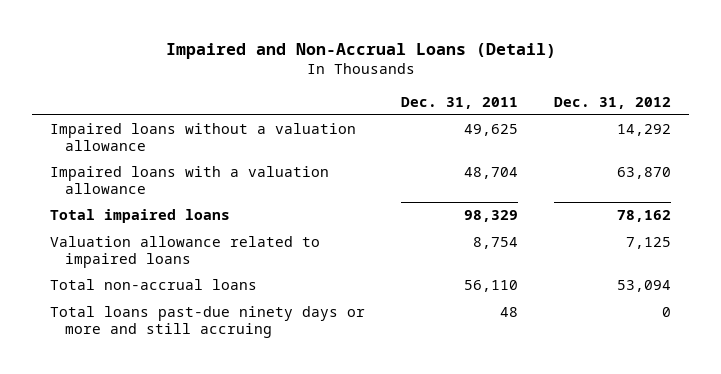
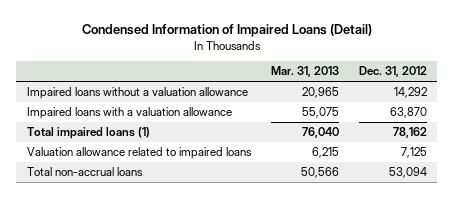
[165,42,556,59] Impaired and Non-Accrual Loans (Detail) -> [81,24,372,38] Condensed Information of Impaired Loans (Detail)
[401,96,519,109] Dec. 31, 2011 -> none
none -> [270,66,339,78] Mar. 31, 2013
[50,209,231,224] Total impaired loans -> [26,127,150,140] Total impaired loans (1)
[50,306,366,339] Total loans past-due ninety days or more and still accruing -> none

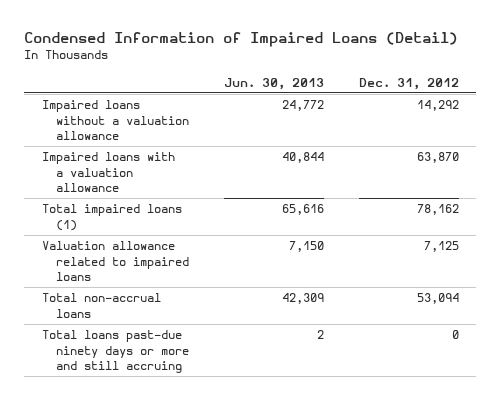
[270,66,339,78] Mar. 31, 2013 -> none
none -> [224,77,325,90] Jun. 30, 2013
none -> [41,330,190,374] Total loans past-due ninety days or more and still accruing

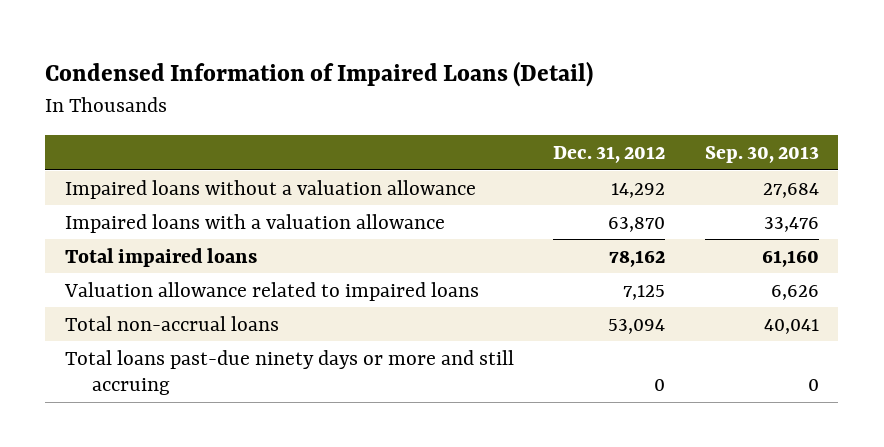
[224,77,325,90] Jun. 30, 2013 -> none
none -> [704,146,819,164] Sep. 30, 2013
[41,204,182,231] Total impaired loans (1) -> [64,247,257,267] Total impaired loans

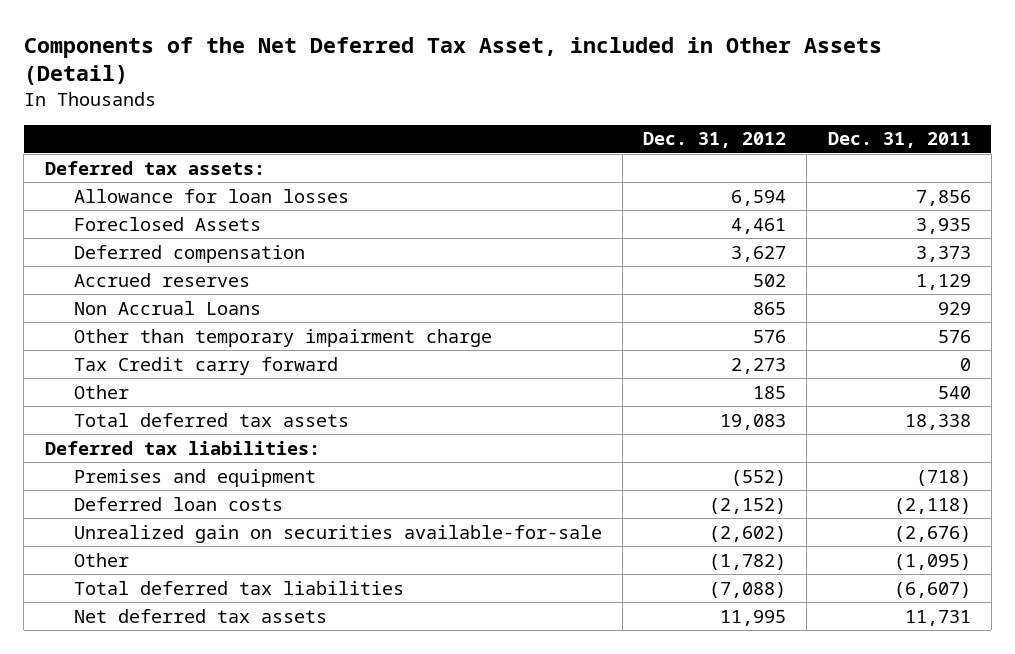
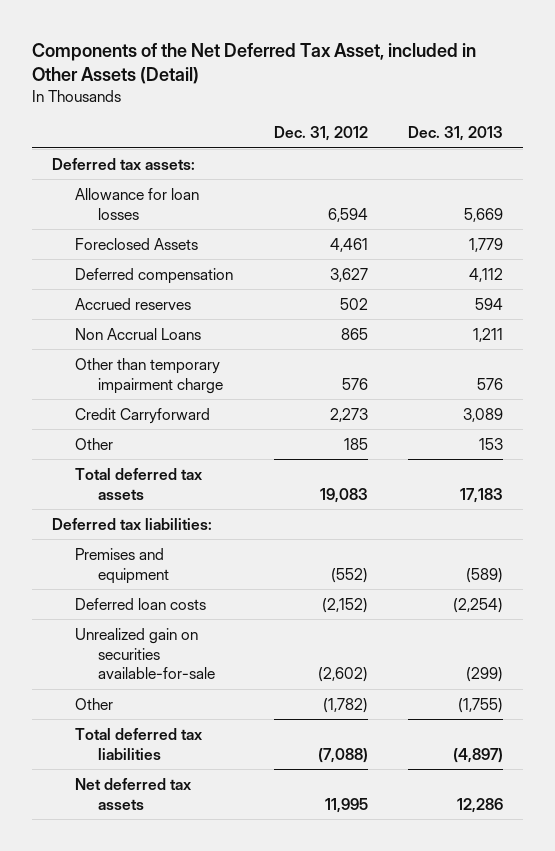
[827,132,971,149] Dec. 31, 2011 -> none
none -> [407,126,503,142] Dec. 31, 2013
[73,356,338,375] Tax Credit carry forward -> [75,407,211,424] Credit Carryforward

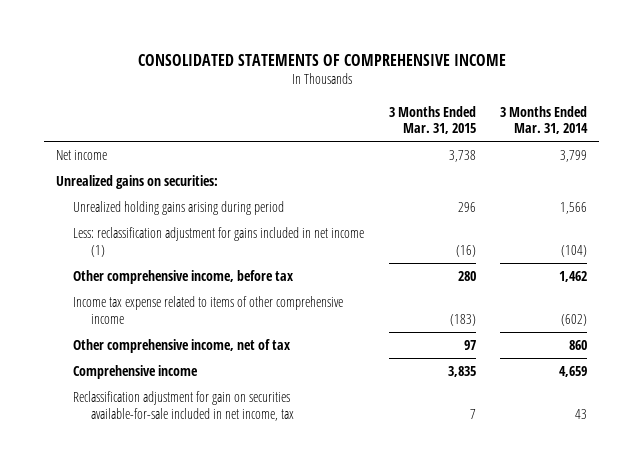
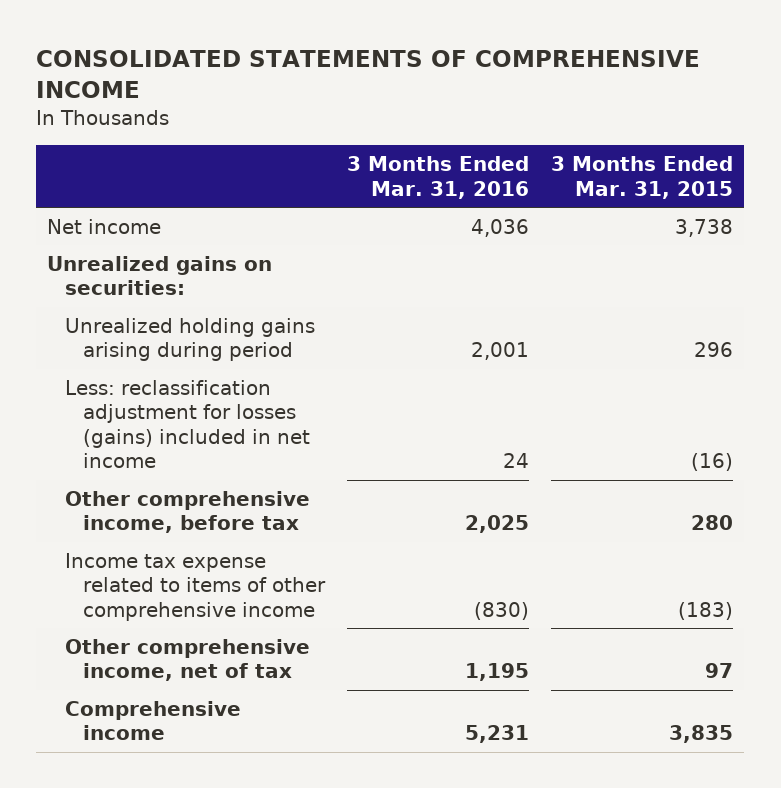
[500,105,589,135] 3 Months Ended Mar. 31, 2014 -> none
none -> [347,156,530,199] 3 Months Ended Mar. 31, 2016
[73,227,365,257] Less: reclassification adjustment for gains included in net income (1) -> [65,379,310,469] Less: reclassification adjustment for losses (gains) included in net income
[73,391,294,421] Reclassification adjustment for gain on securities available-for-sale included in net income, tax -> none

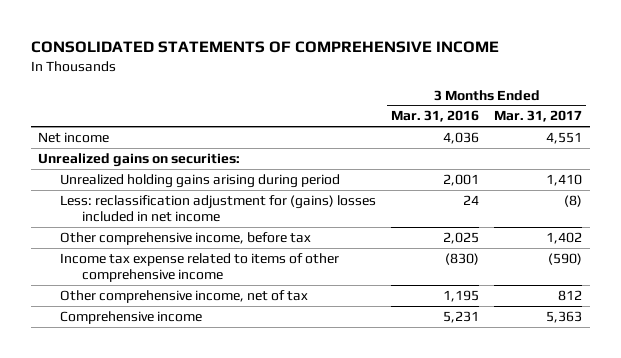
[551,156,734,199] 3 Months Ended Mar. 31, 2015 -> none
none -> [494,110,583,123] Mar. 31, 2017
[65,379,310,469] Less: reclassification adjustment for losses (gains) included in net income -> [60,194,377,222] Less: reclassification adjustment for (gains) losses included in net income

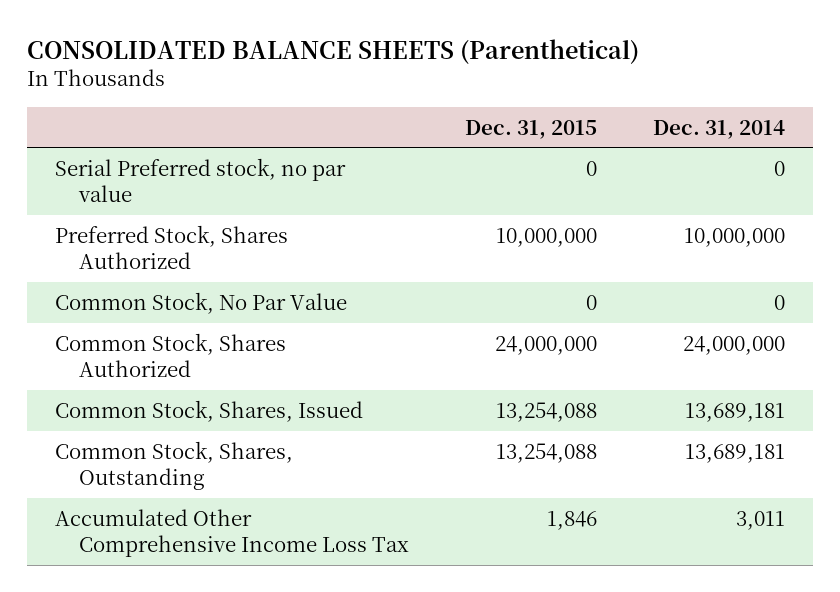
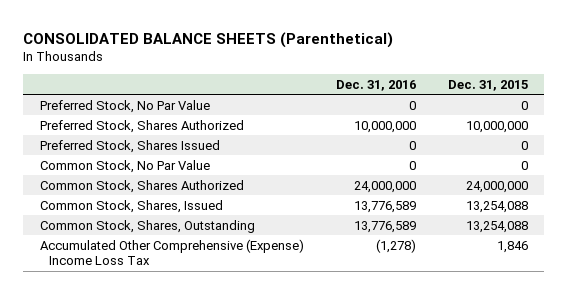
[652,119,785,139] Dec. 31, 2014 -> none
none -> [335,79,416,91] Dec. 31, 2016
[54,157,346,202] Serial Preferred stock, no par value -> [39,99,210,113] Preferred Stock, No Par Value
none -> [39,139,220,153] Preferred Stock, Shares Issued
[54,508,409,557] Accumulated Other Comprehensive Income Loss Tax -> [39,238,304,265] Accumulated Other Comprehensive (Expense) Income Loss Tax

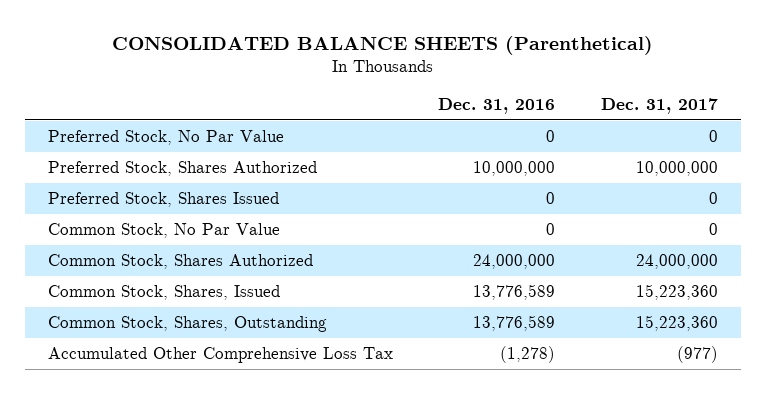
[447,79,528,91] Dec. 31, 2015 -> none
none -> [601,97,719,114] Dec. 31, 2017
[39,238,304,265] Accumulated Other Comprehensive (Expense) Income Loss Tax -> [47,347,393,364] Accumulated Other Comprehensive Loss Tax

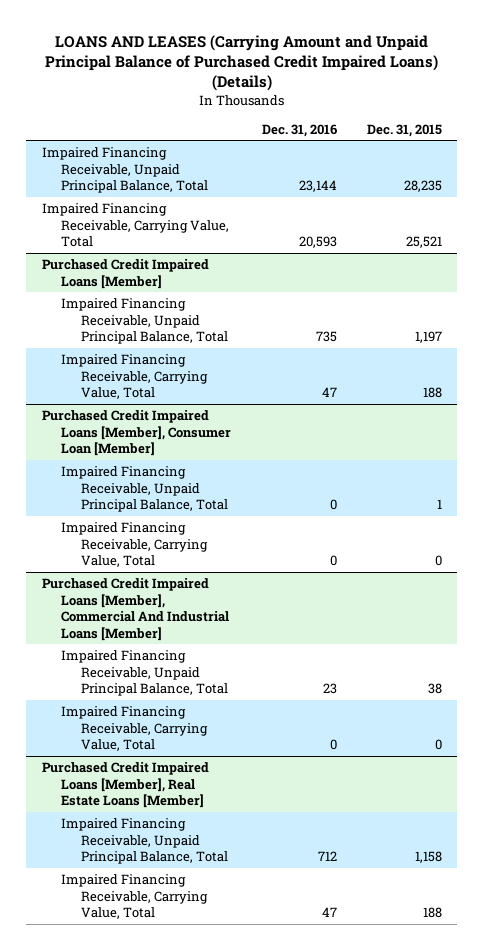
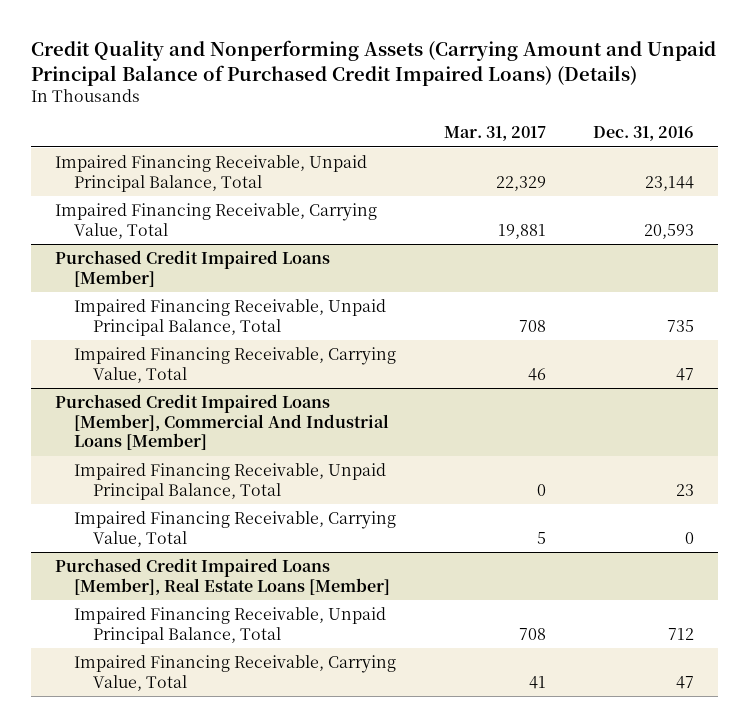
[44,34,438,92] LOANS AND LEASES (Carrying Amount and Unpaid Principal Balance of Purchased Credit Impaired Loans) (Details) -> [31,40,717,86] Credit Quality and Nonperforming Assets (Carrying Amount and Unpaid Principal Balance of Purchased Credit Impaired Loans) (Details)
[367,123,443,137] Dec. 31, 2015 -> none
none -> [443,126,546,142] Mar. 31, 2017
[41,409,232,457] Purchased Credit Impaired Loans [Member], Consumer Loan [Member] -> none
[61,465,229,513] Impaired Financing Receivable, Unpaid Principal Balance, Total -> none
[61,521,209,568] Impaired Financing Receivable, Carrying Value, Total -> none

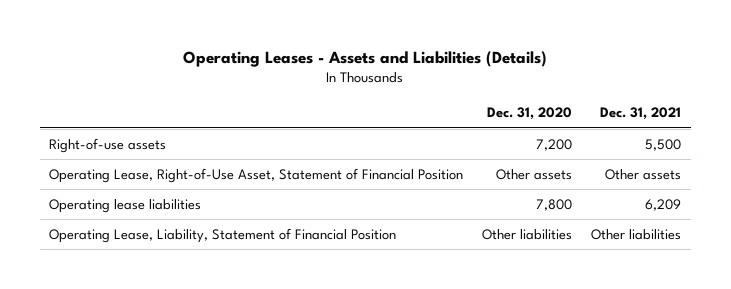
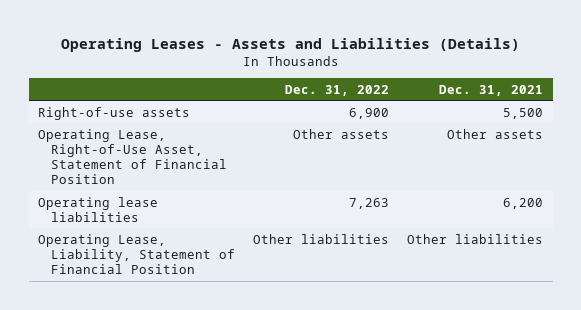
[487,107,573,121] Dec. 31, 2020 -> none
none -> [285,84,390,96] Dec. 31, 2022
[645,199,682,212] 6,209 -> [503,197,544,209] 6,200

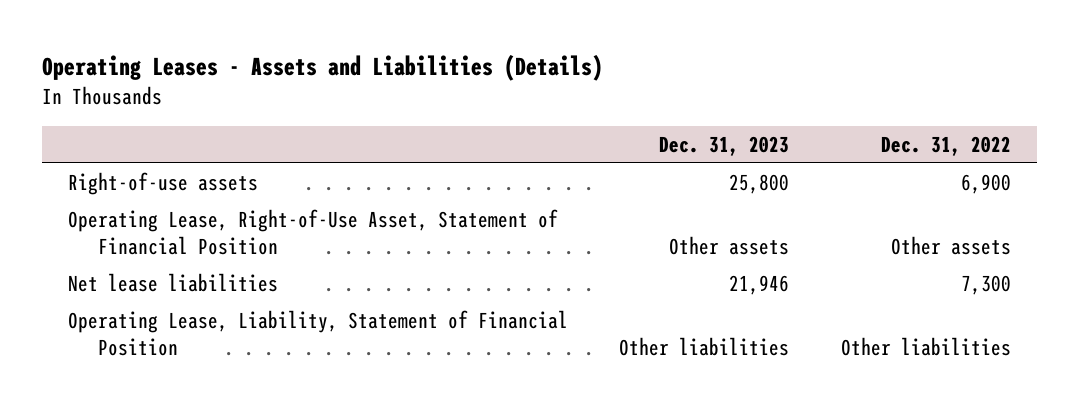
[439,84,544,96] Dec. 31, 2021 -> none
none -> [659,135,790,156] Dec. 31, 2023
[38,196,159,222] Operating lease liabilities -> [67,273,278,293] Net lease liabilities
[349,197,390,209] 7,263 -> [960,275,1011,296] 7,300

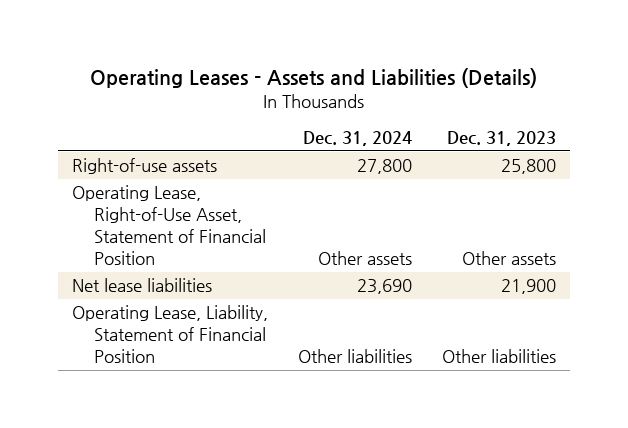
[880,135,1011,156] Dec. 31, 2022 -> none
none -> [302,131,412,147] Dec. 31, 2024
[729,275,790,296] 21,946 -> [500,279,556,295] 21,900

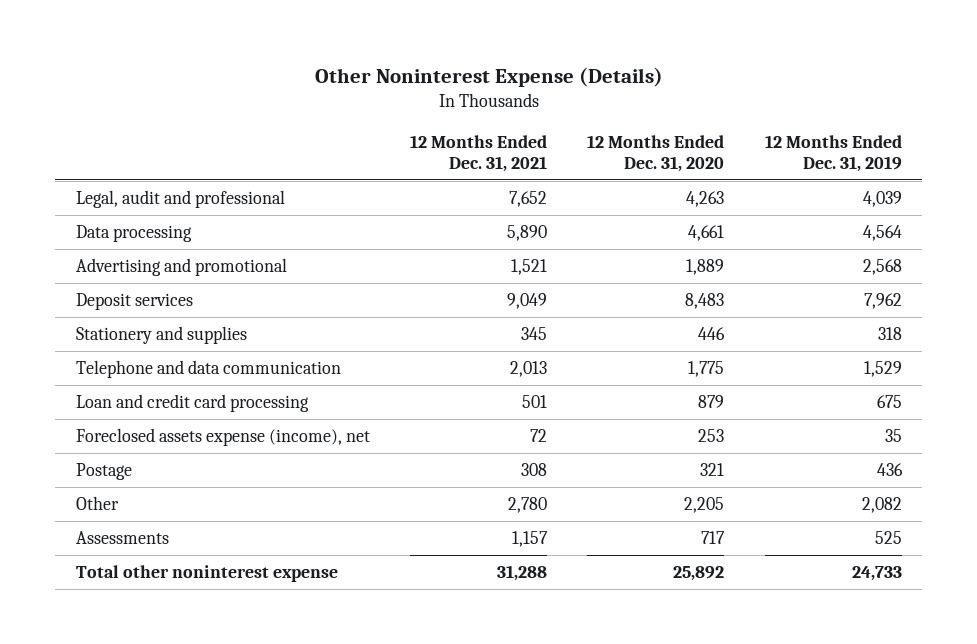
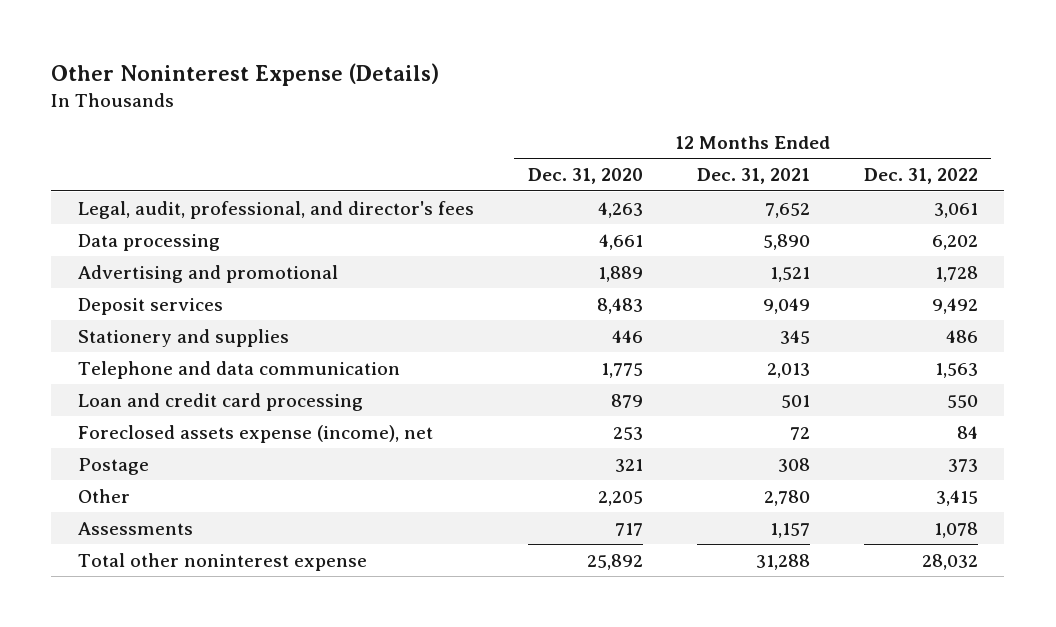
[764,134,902,173] 12 Months Ended Dec. 31, 2019 -> none
none -> [863,168,978,185] Dec. 31, 2022
[75,189,285,208] Legal, audit and professional -> [78,200,475,219] Legal, audit, professional, and director's fees

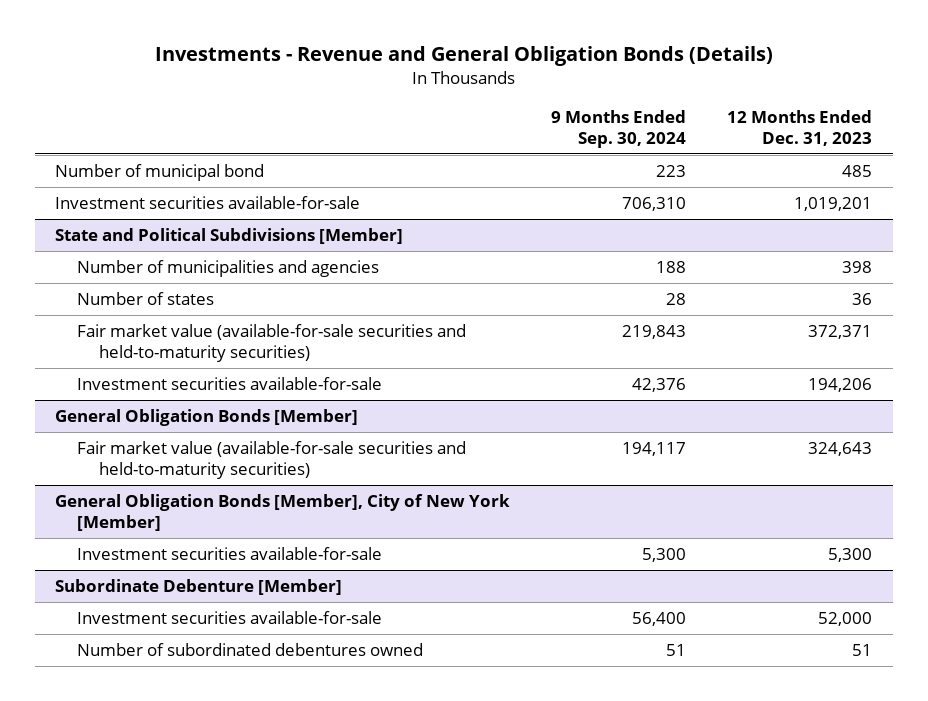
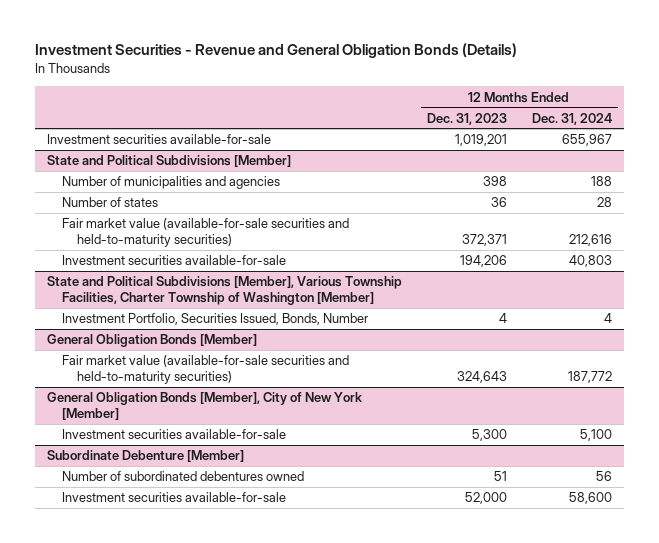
[154,46,773,67] Investments - Revenue and General Obligation Bonds (Details) -> [34,43,517,59] Investment Securities - Revenue and General Obligation Bonds (Details)
[551,109,687,148] 9 Months Ended Sep. 30, 2024 -> none
none -> [531,112,612,125] Dec. 31, 2024
[55,164,265,182] Number of municipal bond -> none
none -> [47,276,403,305] State and Political Subdivisions [Member], Various Township Facilities, Charter Township of Washington [Member]
none -> [62,313,369,326] Investment Portfolio, Securities Issued, Bonds, Number
[76,611,382,625] Investment securities available-for-sale -> [62,492,287,503] Investment securities available-for-sale

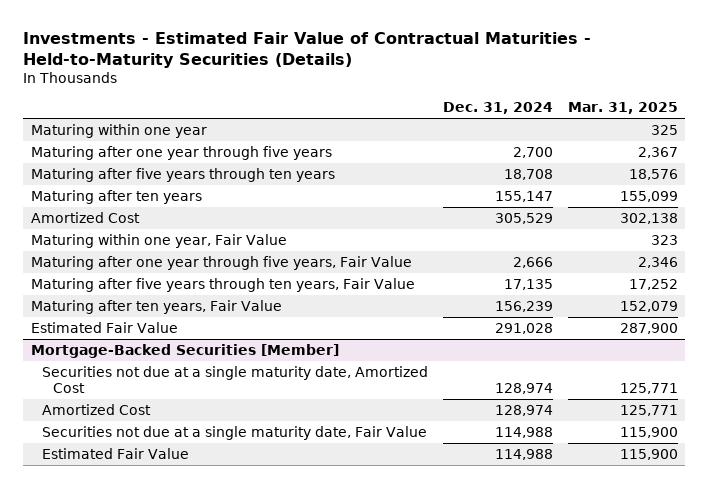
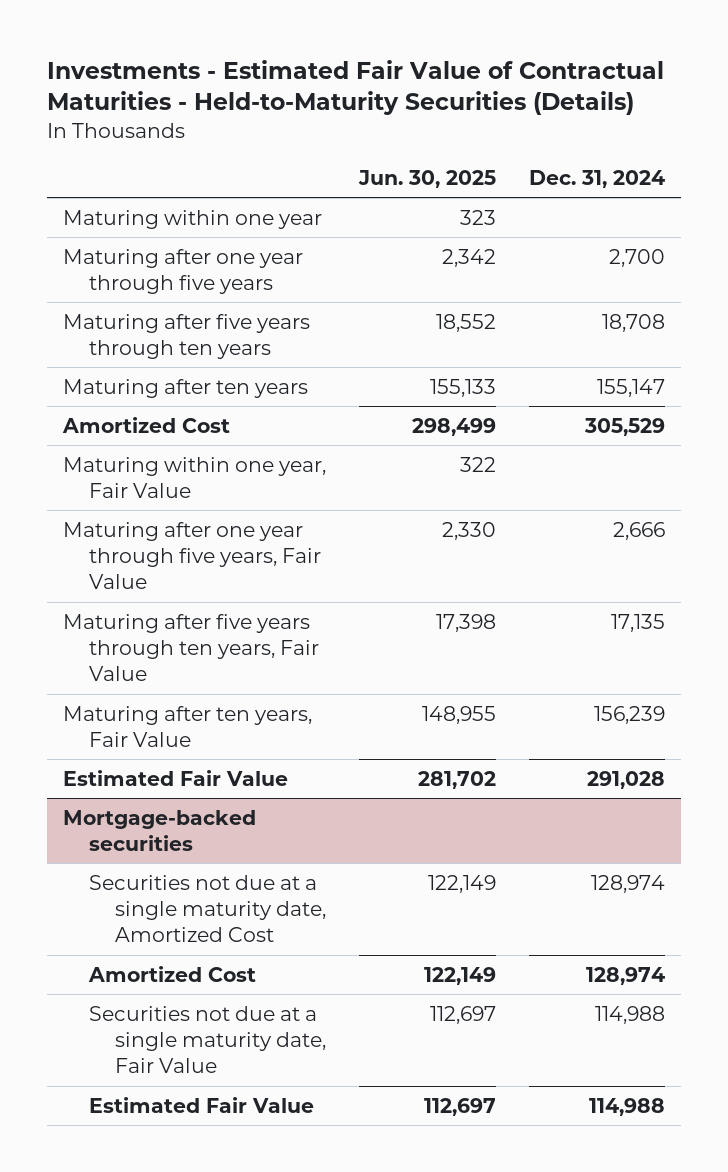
[567,102,678,115] Mar. 31, 2025 -> none
none -> [358,170,497,189] Jun. 30, 2025
[30,343,339,358] Mortgage-Backed Securities [Member] -> [63,809,257,851] Mortgage-backed securities

